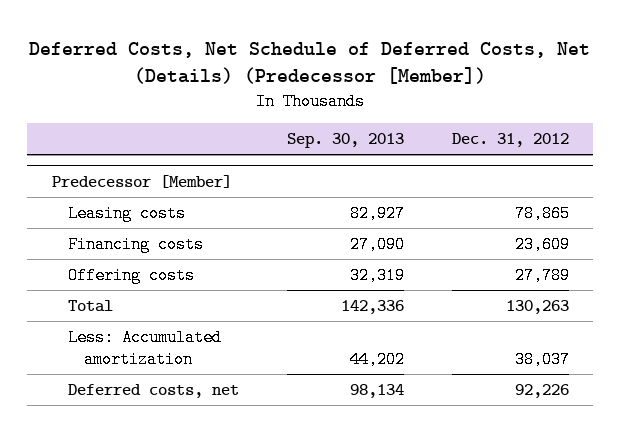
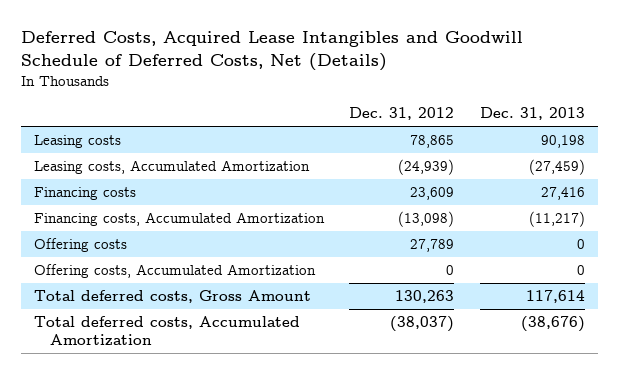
[29,41,591,85] Deferred Costs, Net Schedule of Deferred Costs, Net (Details) (Predecessor [Member]) -> [20,31,523,71] Deferred Costs, Acquired Lease Intangibles and Goodwill Schedule of Deferred Costs, Net (Details)
[286,133,404,149] Sep. 30, 2013 -> none
none -> [480,107,586,121] Dec. 31, 2013
[51,174,232,188] Predecessor [Member] -> none
none -> [33,160,310,175] Leasing costs, Accumulated Amortization
none -> [33,212,325,227] Financing costs, Accumulated Amortization
[67,383,239,398] Deferred costs, net -> none
none -> [33,264,316,279] Offering costs, Accumulated Amortization
[67,299,113,312] Total -> [33,290,311,304] Total deferred costs, Gross Amount
[67,328,222,368] Less: Accumulated amortization -> [33,316,300,347] Total deferred costs, Accumulated Amortization
[515,350,571,368] 38,037 -> [390,316,455,333] (38,037)

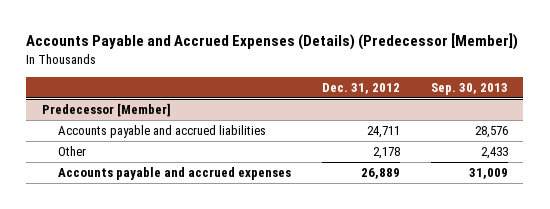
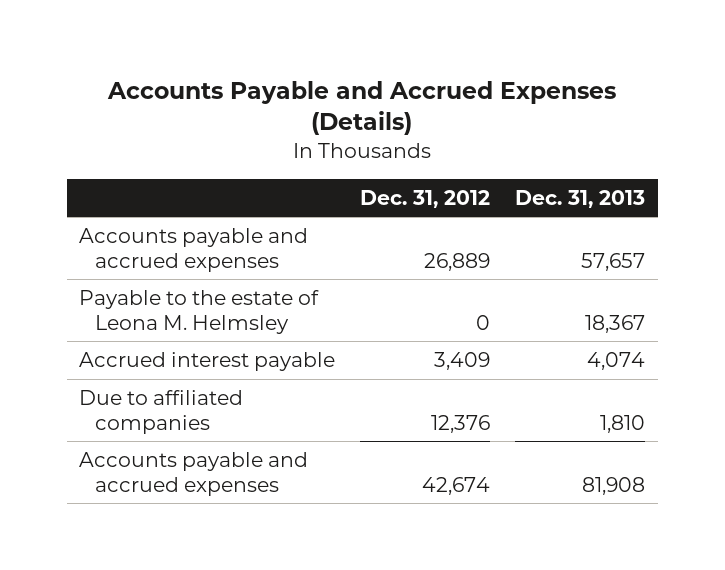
[26,33,519,51] Accounts Payable and Accrued Expenses (Details) (Predecessor [Member]) -> [107,80,617,136] Accounts Payable and Accrued Expenses (Details)
[430,82,508,95] Sep. 30, 2013 -> none
none -> [515,189,646,208] Dec. 31, 2013
[41,103,171,118] Predecessor [Member] -> none
[57,125,266,139] Accounts payable and accrued liabilities -> none
[57,146,86,157] Other -> none
none -> [79,290,320,334] Payable to the estate of Leona M. Helmsley
none -> [79,352,336,372] Accrued interest payable
none -> [79,390,244,434] Due to affiliated companies
none -> [79,452,309,496] Accounts payable and accrued expenses

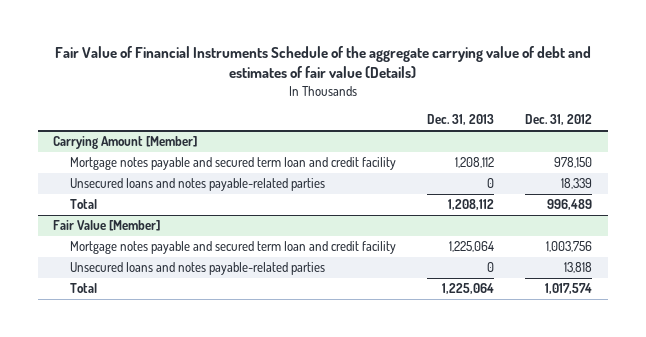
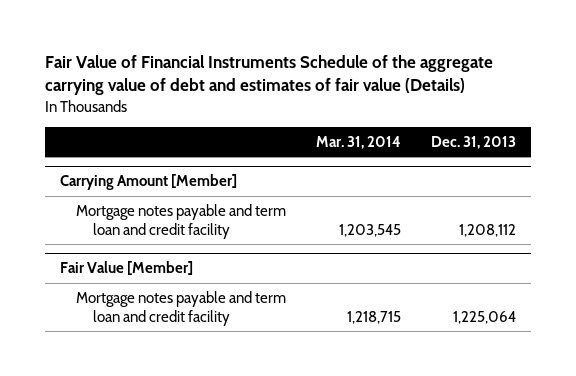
[525,114,593,126] Dec. 31, 2012 -> none
none -> [316,135,402,149] Mar. 31, 2014
[69,178,325,192] Unsecured loans and notes payable-related parties -> none
[69,199,97,210] Total -> none
[69,157,396,171] Mortgage notes payable and secured term loan and credit facility -> [76,204,287,239] Mortgage notes payable and term loan and credit facility
[69,262,325,276] Unsecured loans and notes payable-related parties -> none
[69,283,97,294] Total -> none
[69,241,396,255] Mortgage notes payable and secured term loan and credit facility -> [76,291,287,326] Mortgage notes payable and term loan and credit facility

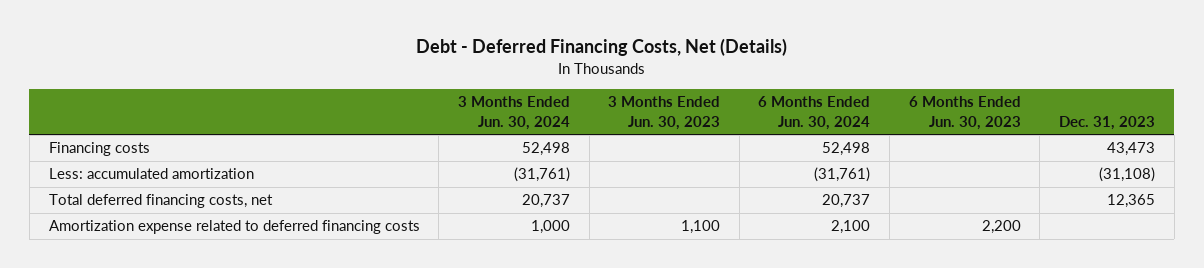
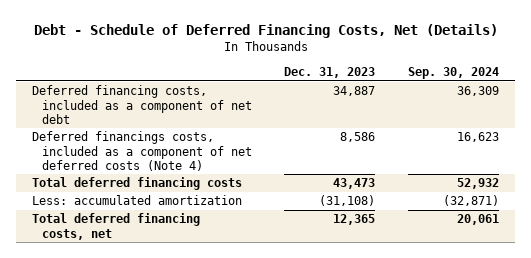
[415,38,787,57] Debt - Deferred Financing Costs, Net (Details) -> [33,23,498,38] Debt - Schedule of Deferred Financing Costs, Net (Details)
[457,96,570,130] 3 Months Ended Jun. 30, 2024 -> none
[608,96,721,130] 3 Months Ended Jun. 30, 2023 -> none
[758,96,871,130] 6 Months Ended Jun. 30, 2024 -> none
[908,96,1021,130] 6 Months Ended Jun. 30, 2023 -> none
none -> [407,67,499,80] Sep. 30, 2024
none -> [32,85,253,125] Deferred financing costs, included as a component of net debt
none -> [32,131,253,172] Deferred financings costs, included as a component of net deferred costs (Note 4)
[48,142,150,157] Financing costs -> [32,177,243,191] Total deferred financing costs
[48,220,420,235] Amortization expense related to deferred financing costs -> none

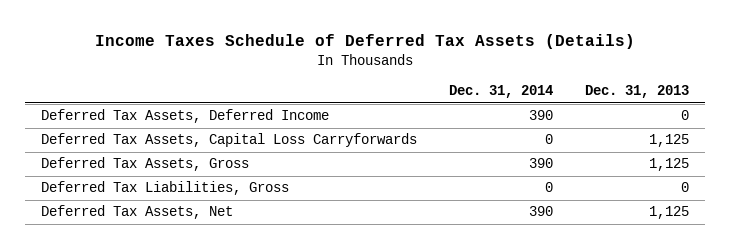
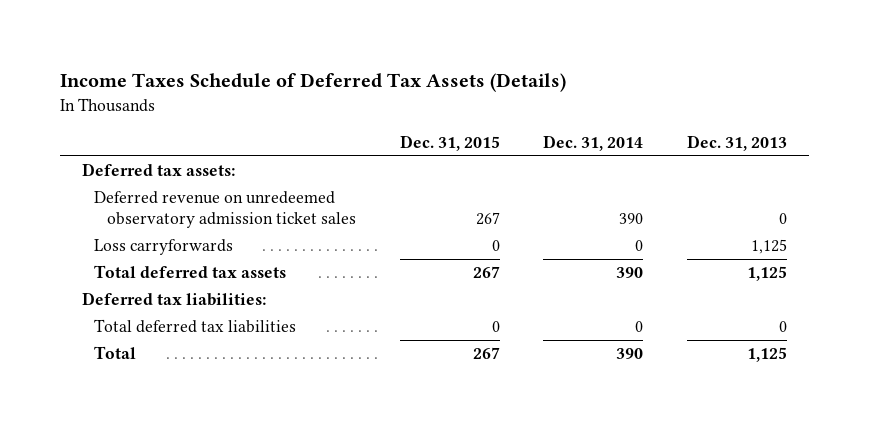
none -> [399,134,500,151] Dec. 31, 2015
none -> [81,163,235,177] Deferred tax assets:
[40,109,329,124] Deferred Tax Assets, Deferred Income -> [94,191,356,229] Deferred revenue on unredeemed observatory admission ticket sales
[40,133,417,148] Deferred Tax Assets, Capital Loss Carryforwards -> [94,239,234,256] Loss carryforwards
[40,157,249,172] Deferred Tax Assets, Gross -> [94,265,287,279] Total deferred tax assets
none -> [81,292,266,307] Deferred tax liabilities:
[40,181,289,196] Deferred Tax Liabilities, Gross -> [94,319,297,334] Total deferred tax liabilities
[40,205,233,220] Deferred Tax Assets, Net -> [94,346,137,360] Total

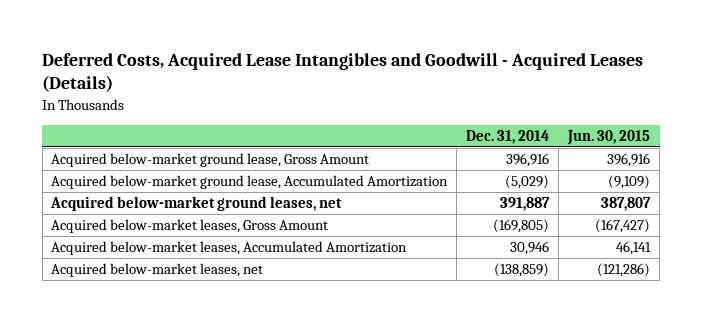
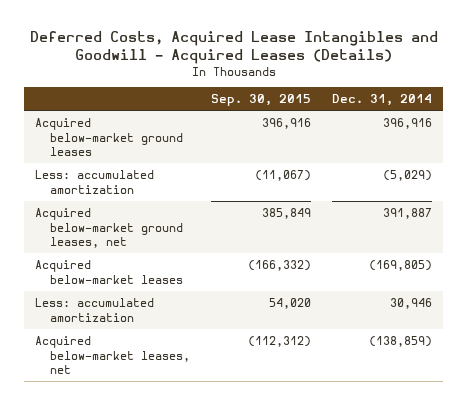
[567,129,651,145] Jun. 30, 2015 -> none
none -> [210,94,311,107] Sep. 30, 2015
[51,153,370,168] Acquired below-market ground lease, Gross Amount -> [35,117,183,157] Acquired below-market ground leases
[51,175,449,190] Acquired below-market ground lease, Accumulated Amortization -> [35,169,155,194] Less: accumulated amortization
[51,219,329,234] Acquired below-market leases, Gross Amount -> [35,259,183,284] Acquired below-market leases
[51,241,408,256] Acquired below-market leases, Accumulated Amortization -> [35,297,155,322] Less: accumulated amortization

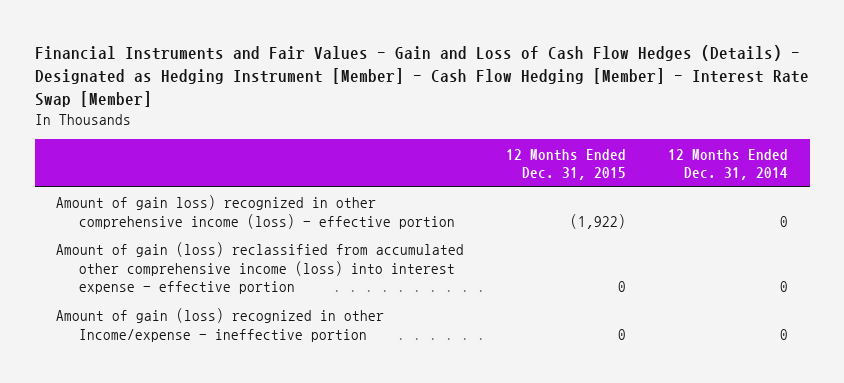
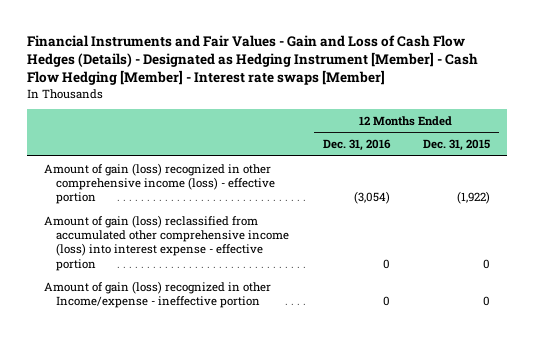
[34,44,809,108] Financial Instruments and Fair Values - Gain and Loss of Cash Flow Hedges (Details) - Designated as Hedging Instrument [Member] - Cash Flow Hedging [Member] - Interest Rate Swap [Member] -> [27,34,479,85] Financial Instruments and Fair Values - Gain and Loss of Cash Flow Hedges (Details) - Designated as Hedging Instrument [Member] - Cash Flow Hedging [Member] - Interest rate swaps [Member]
[668,148,789,181] 12 Months Ended Dec. 31, 2014 -> none
none -> [322,139,391,152] Dec. 31, 2016
[55,195,455,229] Amount of gain loss) recognized in other comprehensive income (loss) - effective portion -> [44,162,276,205] Amount of gain (loss) recognized in other comprehensive income (loss) - effective portion

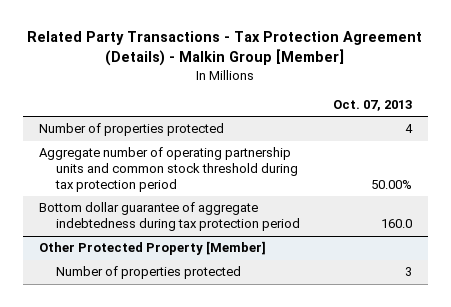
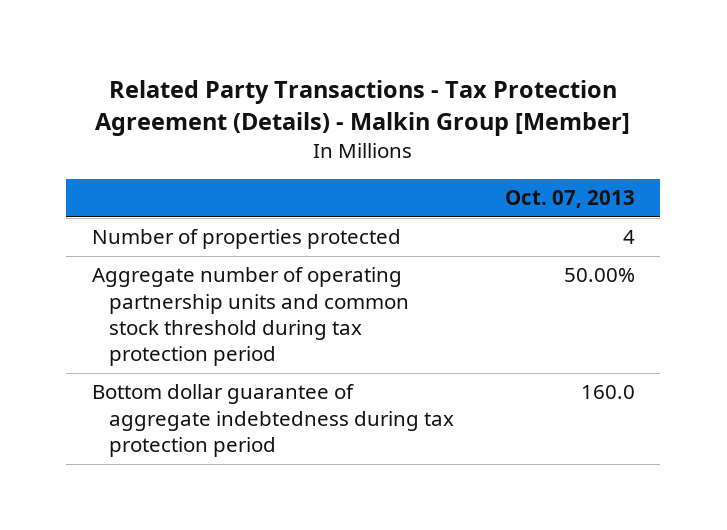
[39,241,267,256] Other Protected Property [Member] -> none
[55,266,241,280] Number of properties protected -> none

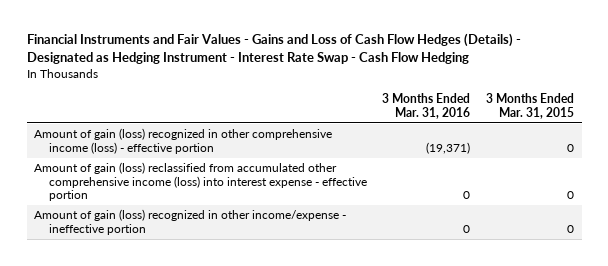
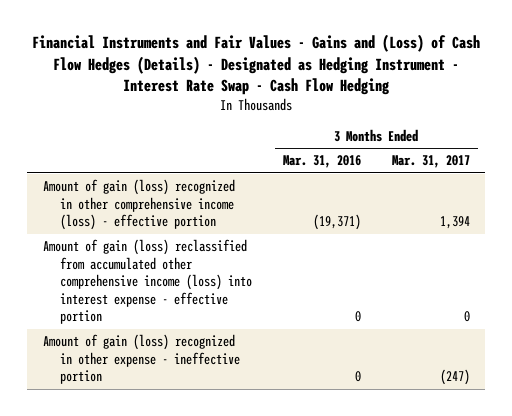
[26,33,521,65] Financial Instruments and Fair Values - Gains and Loss of Cash Flow Hedges (Details) - Designated as Hedging Instrument - Interest Rate Swap - Cash Flow Hedging -> [32,34,481,96] Financial Instruments and Fair Values - Gains and (Loss) of Cash Flow Hedges (Details) - Designated as Hedging Instrument - Interest Rate Swap - Cash Flow Hedging
[485,93,574,119] 3 Months Ended Mar. 31, 2015 -> none
none -> [391,155,470,169] Mar. 31, 2017
[34,209,347,235] Amount of gain (loss) recognized in other income/expense - ineffective portion -> [42,334,240,385] Amount of gain (loss) recognized in other expense - ineffective portion

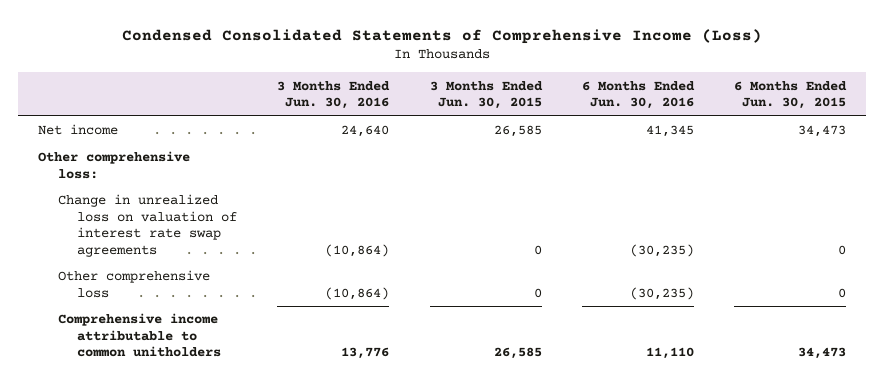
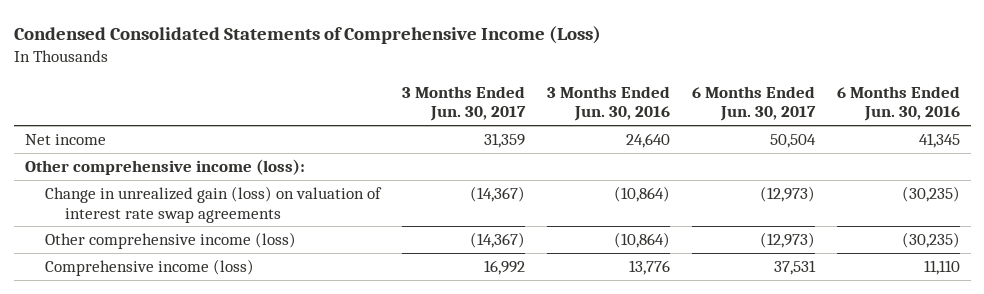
[429,80,543,110] 3 Months Ended Jun. 30, 2015 -> none
[734,80,848,110] 6 Months Ended Jun. 30, 2015 -> none
none -> [401,85,526,122] 3 Months Ended Jun. 30, 2017
none -> [691,85,816,122] 6 Months Ended Jun. 30, 2017
[38,151,191,179] Other comprehensive loss: -> [24,159,305,176] Other comprehensive income (loss):
[57,194,238,258] Change in unrealized loss on valuation of interest rate swap agreements -> [45,186,383,223] Change in unrealized gain (loss) on valuation of interest rate swap agreements
[57,270,210,298] Other comprehensive loss -> [45,232,297,250] Other comprehensive income (loss)
[57,313,222,358] Comprehensive income attributable to common unitholders -> [45,259,255,277] Comprehensive income (loss)

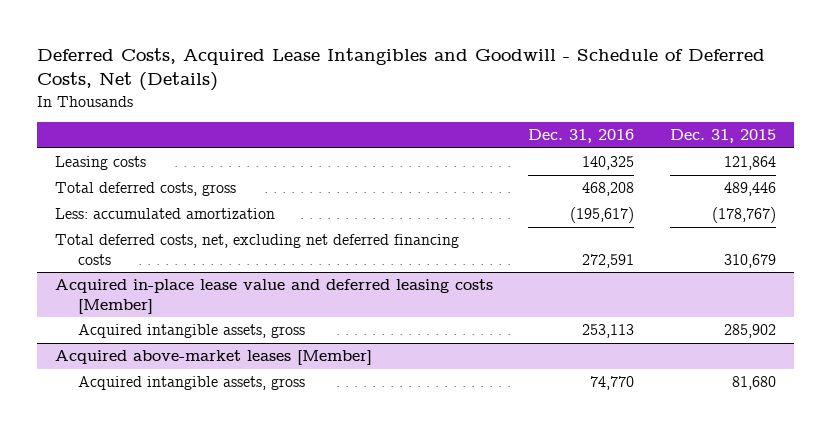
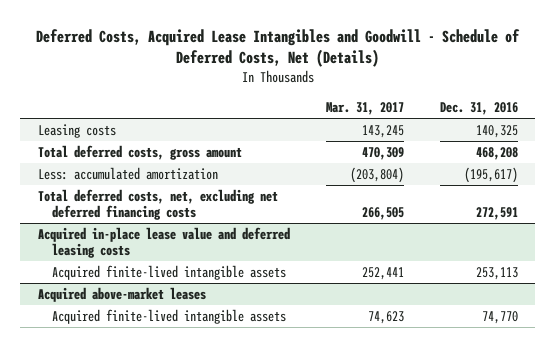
[670,129,777,144] Dec. 31, 2015 -> none
none -> [325,101,404,115] Mar. 31, 2017
[54,182,236,197] Total deferred costs, gross -> [38,145,243,161] Total deferred costs, gross amount
[54,279,493,314] Acquired in-place lease value and deferred leasing costs [Member] -> [38,227,291,258] Acquired in-place lease value and deferred leasing costs
[78,324,306,339] Acquired intangible assets, gross -> [52,265,287,281] Acquired finite-lived intangible assets
[54,350,372,366] Acquired above-market leases [Member] -> [38,287,207,303] Acquired above-market leases
[78,376,306,391] Acquired intangible assets, gross -> [52,309,287,325] Acquired finite-lived intangible assets

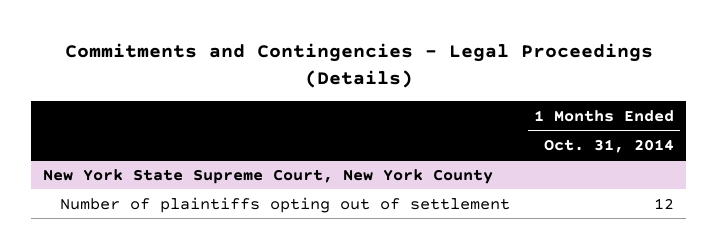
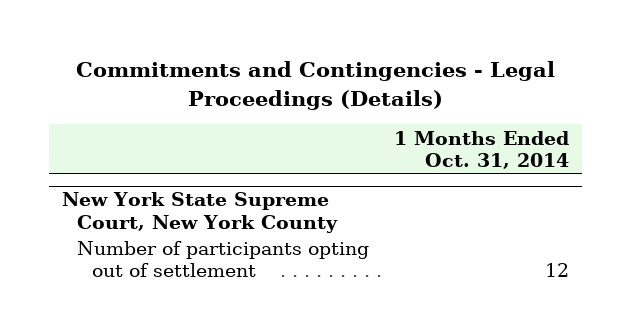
[59,196,510,213] Number of plaintiffs opting out of settlement -> [77,241,370,278] Number of participants opting out of settlement

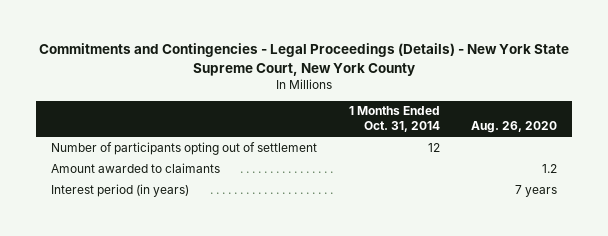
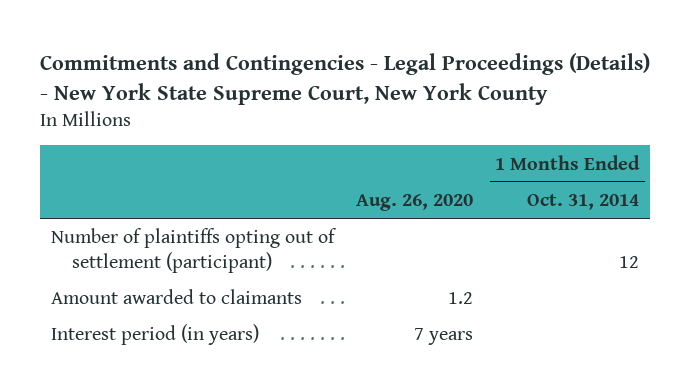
[51,141,318,155] Number of participants opting out of settlement -> [51,228,338,274] Number of plaintiffs opting out of settlement (participant)

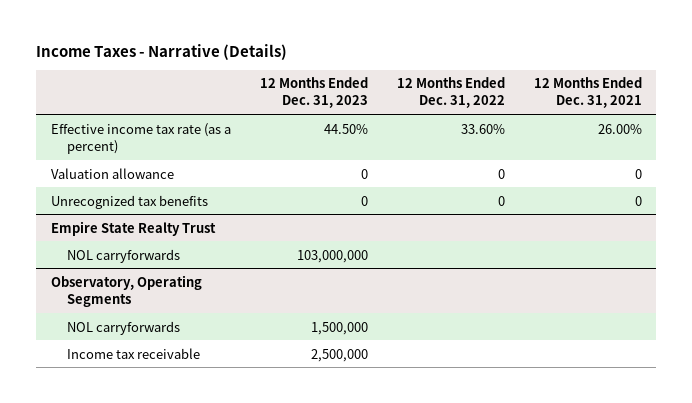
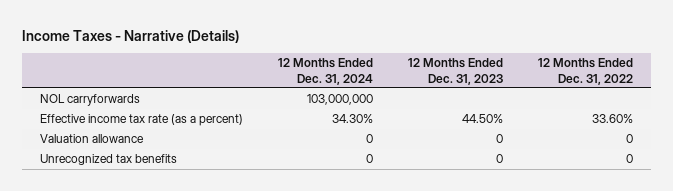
[533,77,642,109] 12 Months Ended Dec. 31, 2021 -> none
none -> [277,58,373,85] 12 Months Ended Dec. 31, 2024
none -> [39,94,140,107] NOL carryforwards
[50,220,216,236] Empire State Realty Trust -> none
[67,248,181,263] NOL carryforwards -> none
[50,274,202,307] Observatory, Operating Segments -> none
[67,320,181,335] NOL carryforwards -> none
[67,347,201,359] Income tax receivable -> none

